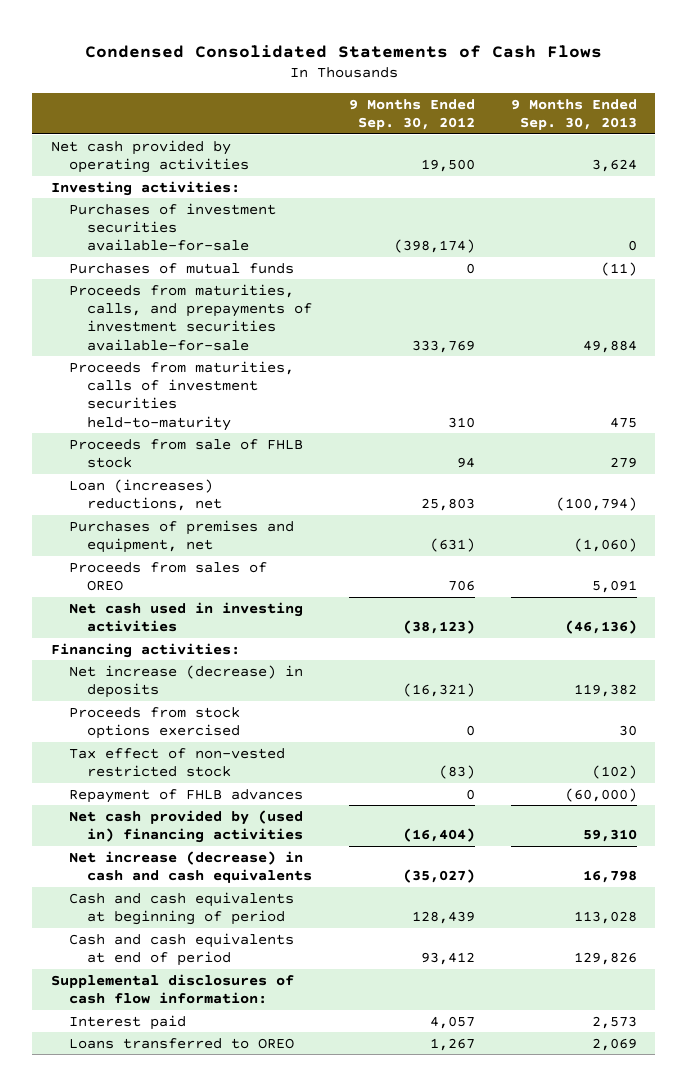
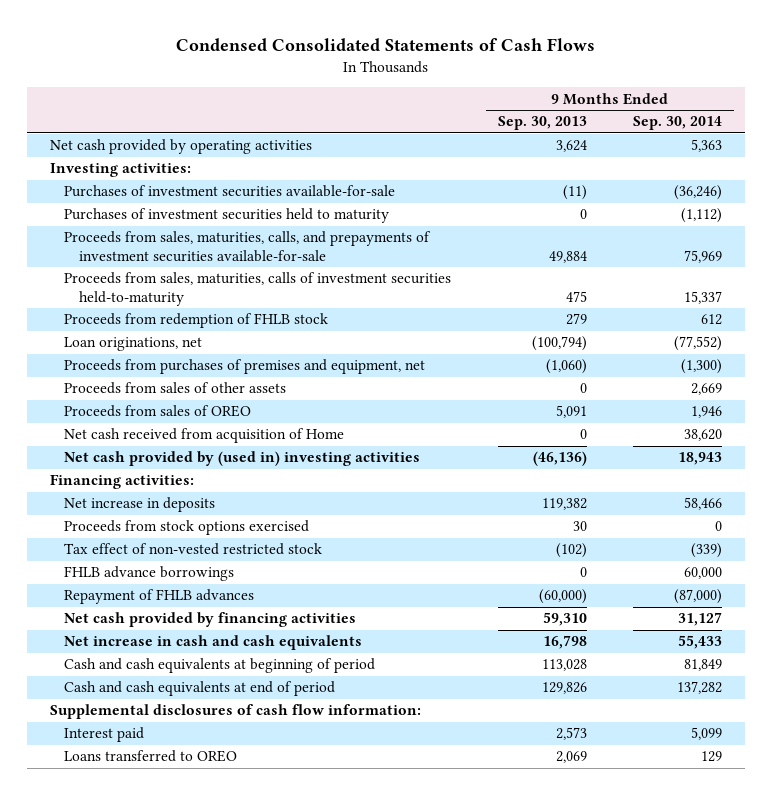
[348,98,475,130] 9 Months Ended Sep. 30, 2012 -> none
none -> [633,116,723,131] Sep. 30, 2014
[68,262,294,274] Purchases of mutual funds -> none
[627,240,637,252] 0 -> [562,185,587,201] (11)
none -> [64,208,390,224] Purchases of investment securities held to maturity
[68,283,313,351] Proceeds from maturities, calls, and prepayments of investment securities available-for-sale -> [64,231,432,262] Proceeds from sales, maturities, calls, and prepayments of investment securities available-for-sale
[68,360,294,431] Proceeds from maturities, calls of investment securities held-to-maturity -> [64,272,452,306] Proceeds from sales, maturities, calls of investment securities held-to-maturity
[68,438,303,469] Proceeds from sale of FHLB stock -> [64,313,329,329] Proceeds from redemption of FHLB stock
[68,478,223,512] Loan (increases) reductions, net -> [64,337,203,352] Loan originations, net
[68,519,294,554] Purchases of premises and equipment, net -> [64,359,426,375] Proceeds from purchases of premises and equipment, net
none -> [64,382,287,395] Proceeds from sales of other assets
none -> [64,428,345,444] Net cash received from acquisition of Home
[68,601,303,633] Net cash used in investing activities -> [64,451,421,467] Net cash provided by (used in) investing activities
[68,664,303,699] Net increase (decrease) in deposits -> [64,497,216,513] Net increase in deposits
none -> [64,566,235,582] FHLB advance borrowings
[68,809,304,844] Net cash provided by (used in) financing activities -> [64,612,357,628] Net cash provided by financing activities
[68,850,313,884] Net increase (decrease) in cash and cash equivalents -> [64,635,363,651] Net increase in cash and cash equivalents

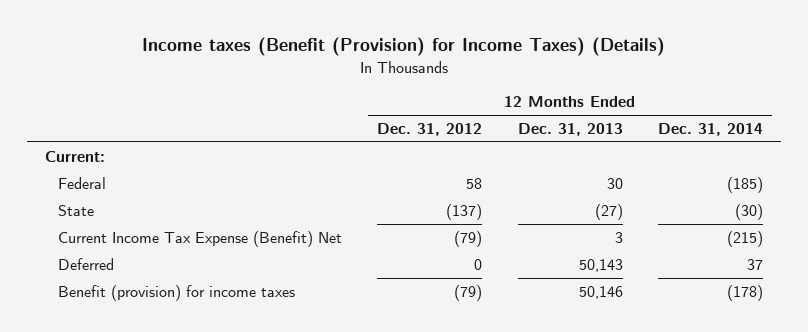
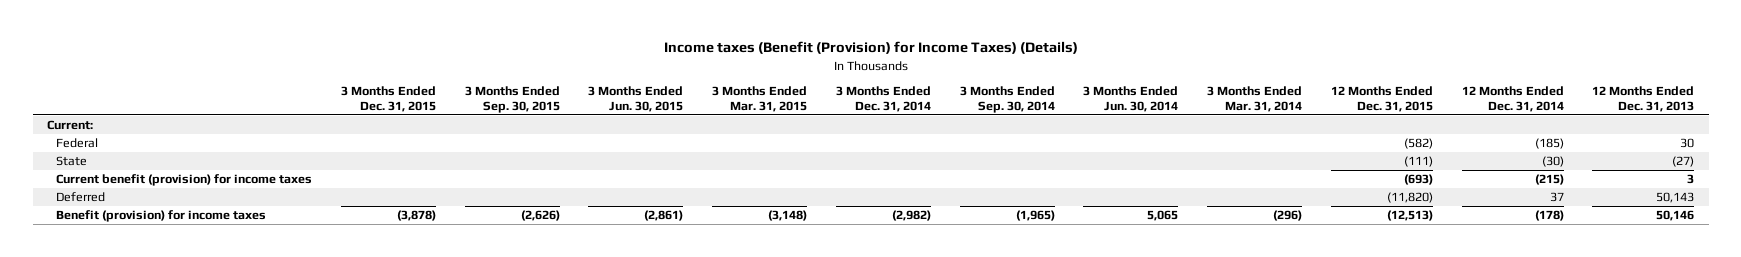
[377,123,483,137] Dec. 31, 2012 -> none
none -> [340,86,436,112] 3 Months Ended Dec. 31, 2015
none -> [464,86,560,113] 3 Months Ended Sep. 30, 2015
none -> [588,86,684,112] 3 Months Ended Jun. 30, 2015
none -> [712,86,808,112] 3 Months Ended Mar. 31, 2015
none -> [835,86,931,112] 3 Months Ended Dec. 31, 2014
none -> [959,86,1055,113] 3 Months Ended Sep. 30, 2014
none -> [1083,86,1179,112] 3 Months Ended Jun. 30, 2014
none -> [1207,86,1303,112] 3 Months Ended Mar. 31, 2014
none -> [1330,86,1433,112] 12 Months Ended Dec. 31, 2015
[57,230,342,247] Current Income Tax Expense (Benefit) Net -> [56,174,313,187] Current benefit (provision) for income taxes

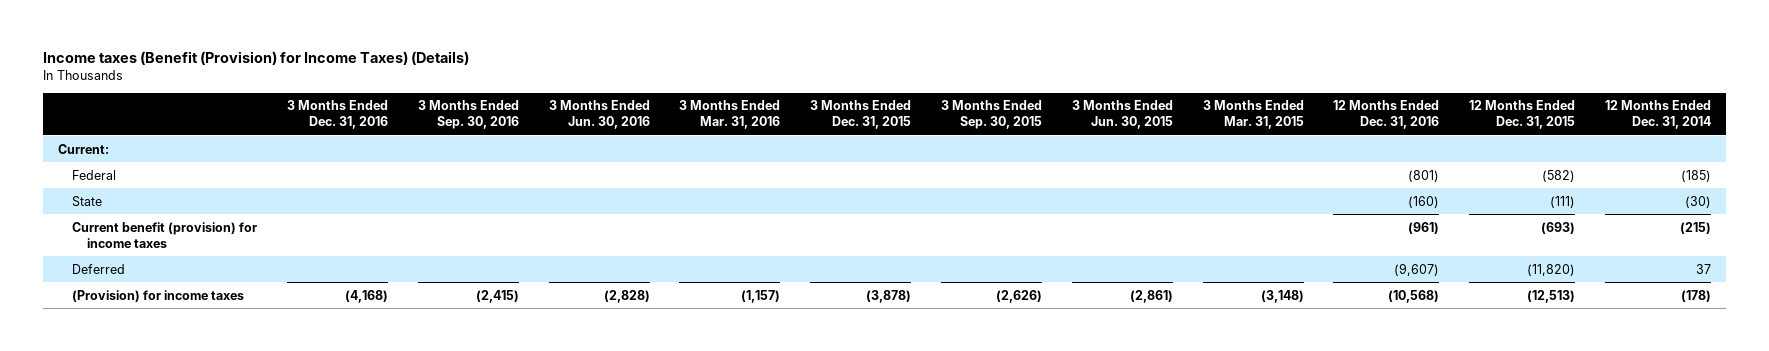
[835,86,931,112] 3 Months Ended Dec. 31, 2014 -> none
[959,86,1055,113] 3 Months Ended Sep. 30, 2014 -> none
[1083,86,1179,112] 3 Months Ended Jun. 30, 2014 -> none
[1207,86,1303,112] 3 Months Ended Mar. 31, 2014 -> none
[1592,86,1695,112] 12 Months Ended Dec. 31, 2013 -> none
none -> [287,100,389,130] 3 Months Ended Dec. 31, 2016
none -> [417,100,519,130] 3 Months Ended Sep. 30, 2016
none -> [548,100,650,130] 3 Months Ended Jun. 30, 2016
none -> [679,100,781,130] 3 Months Ended Mar. 31, 2016
none -> [1333,100,1440,130] 12 Months Ended Dec. 31, 2016
[56,210,267,223] Benefit (provision) for income taxes -> [72,289,245,302] (Provision) for income taxes

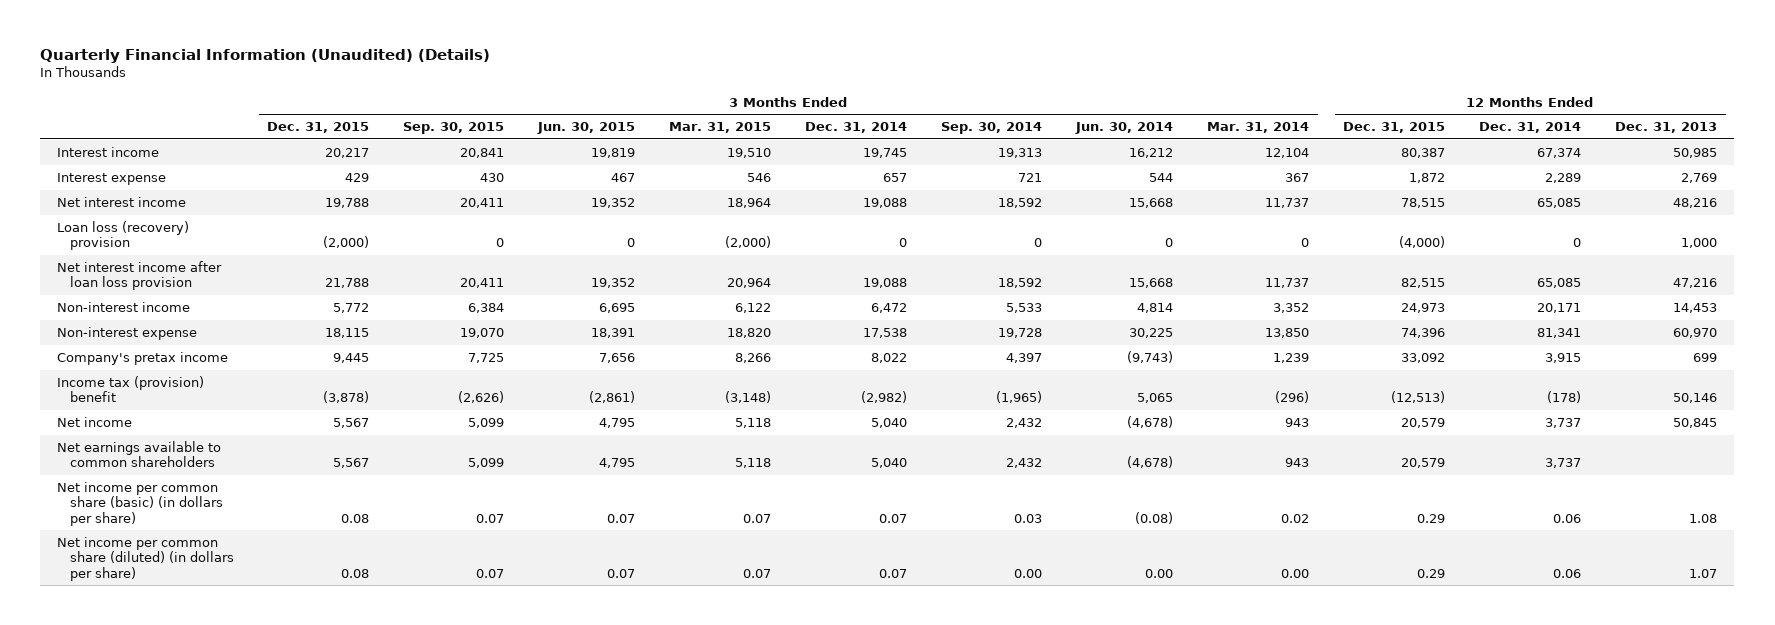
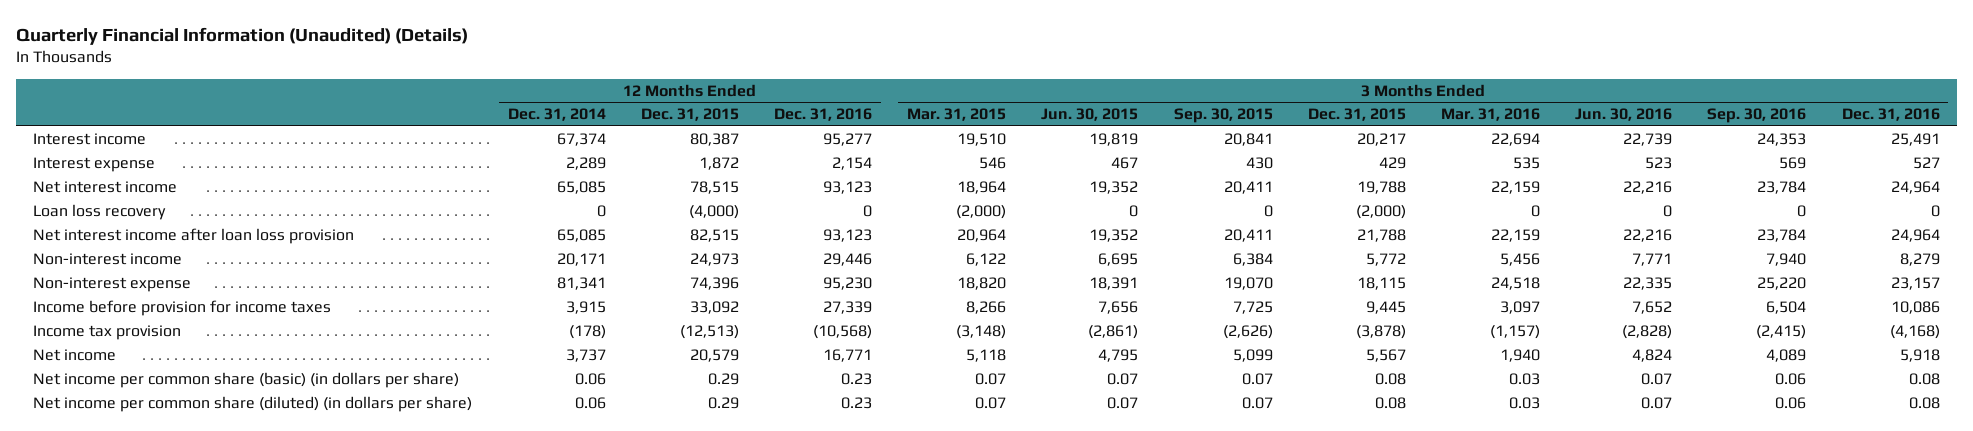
[805,122,908,134] Dec. 31, 2014 -> none
[941,122,1043,135] Sep. 30, 2014 -> none
[1075,122,1174,135] Jun. 30, 2014 -> none
[1207,122,1310,134] Mar. 31, 2014 -> none
[1615,122,1718,134] Dec. 31, 2013 -> none
none -> [773,108,872,122] Dec. 31, 2016
none -> [1441,108,1541,122] Mar. 31, 2016
none -> [1575,108,1673,122] Jun. 30, 2016
none -> [1707,108,1807,124] Sep. 30, 2016
none -> [1841,108,1940,122] Dec. 31, 2016
[57,220,190,251] Loan loss (recovery) provision -> [33,203,167,220] Loan loss recovery
[57,351,229,365] Company's pretax income -> [33,299,332,316] Income before provision for income taxes
[57,375,205,403] Income tax (provision) benefit -> [33,324,182,340] Income tax provision
[57,440,222,468] Net earnings available to common shareholders -> none

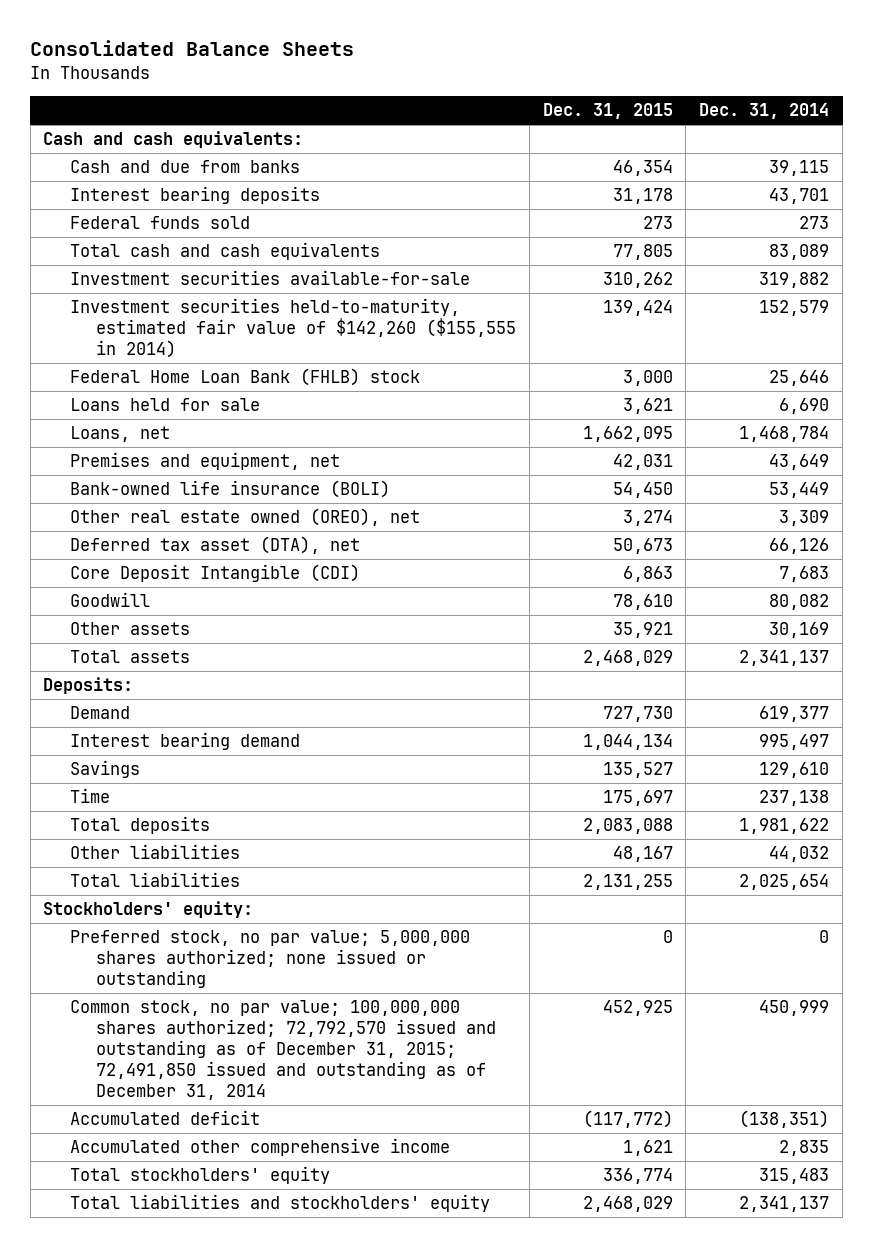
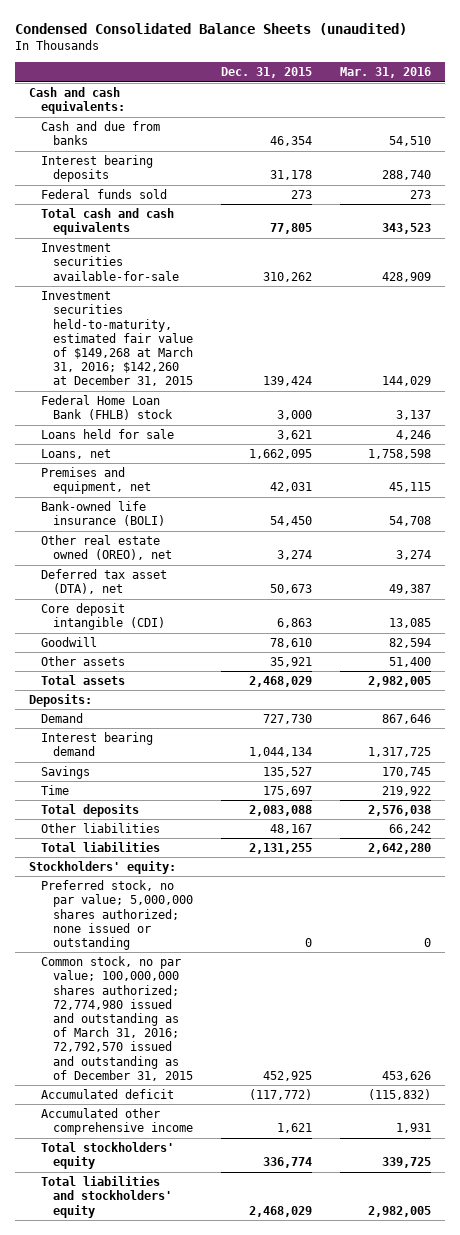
[30,40,355,57] Consolidated Balance Sheets -> [14,22,407,35] Condensed Consolidated Balance Sheets (unaudited)
[699,102,830,119] Dec. 31, 2014 -> none
none -> [340,67,432,79] Mar. 31, 2016
[69,298,516,359] Investment securities held-to-maturity, estimated fair value of $142,260 ($155,555 in 2014) -> [40,291,193,387] Investment securities held-to-maturity, estimated fair value of $149,268 at March 31, 2016; $142,260 at December 31, 2015
[69,564,360,583] Core Deposit Intangible (CDI) -> [40,603,165,631] Core deposit intangible (CDI)
[69,1000,496,1100] Common stock, no par value; 100,000,000 shares authorized; 72,792,570 issued and outstanding as of December 31, 2015; 72,491,850 issued and outstanding as of December 31, 2014 -> [40,956,193,1081] Common stock, no par value; 100,000,000 shares authorized; 72,774,980 issued and outstanding as of March 31, 2016; 72,792,570 issued and outstanding as of December 31, 2015

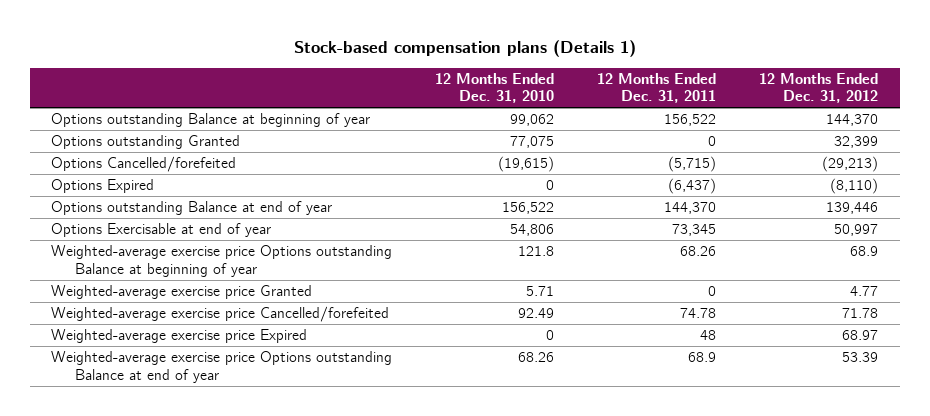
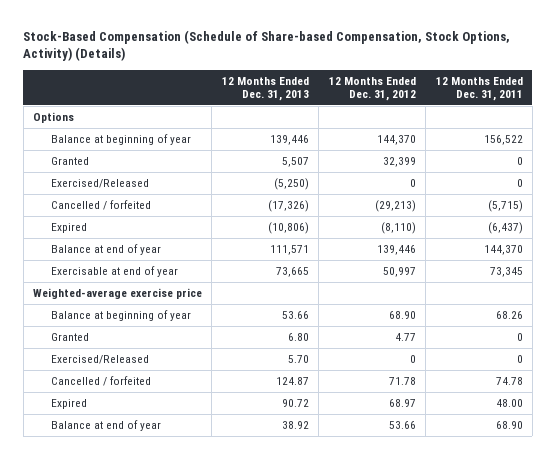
[293,40,636,58] Stock-based compensation plans (Details 1) -> [23,29,511,62] Stock-Based Compensation (Schedule of Share-based Compensation, Stock Options, Activity) (Details)
[435,73,555,104] 12 Months Ended Dec. 31, 2010 -> none
none -> [221,76,309,101] 12 Months Ended Dec. 31, 2013
none -> [32,112,74,124] Options
[51,113,371,128] Options outstanding Balance at beginning of year -> [50,134,191,146] Balance at beginning of year
[51,135,241,150] Options outstanding Granted -> [50,157,89,166] Granted
none -> [50,179,149,189] Exercised/Released
[51,156,237,173] Options Cancelled/forefeited -> [50,200,151,211] Cancelled / forfeited
[51,179,155,194] Options Expired -> [50,223,87,234] Expired
[51,201,333,216] Options outstanding Balance at end of year -> [50,244,161,256] Balance at end of year
[51,223,272,238] Options Exercisable at end of year -> [50,266,178,278] Exercisable at end of year
none -> [32,288,202,300] Weighted-average exercise price
[51,245,393,277] Weighted-average exercise price Options outstanding Balance at beginning of year -> [50,310,191,322] Balance at beginning of year
[850,246,879,257] 68.9 -> [388,311,416,320] 68.90
[51,285,313,300] Weighted-average exercise price Granted -> [50,333,89,342] Granted
none -> [50,355,149,365] Exercised/Released
[51,306,390,323] Weighted-average exercise price Cancelled/forefeited -> [50,376,151,387] Cancelled / forfeited
[51,329,308,344] Weighted-average exercise price Expired -> [50,399,87,410] Expired
[700,330,717,341] 48 -> [495,399,523,408] 48.00
[51,351,393,383] Weighted-average exercise price Options outstanding Balance at end of year -> [50,420,161,432] Balance at end of year
[688,352,717,363] 68.9 -> [495,421,523,430] 68.90
[842,352,879,363] 53.39 -> [388,421,416,430] 53.66

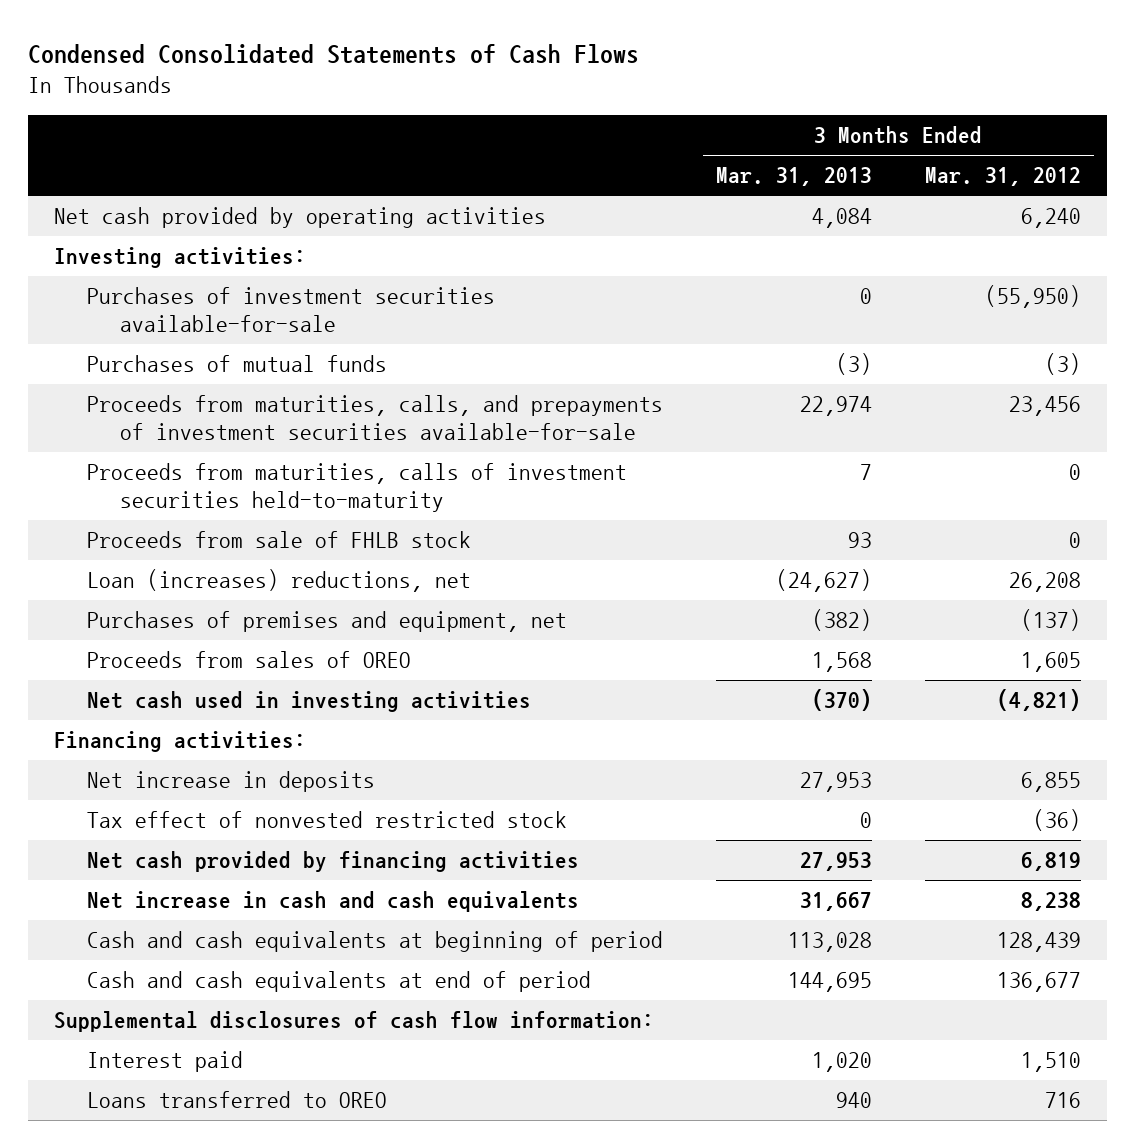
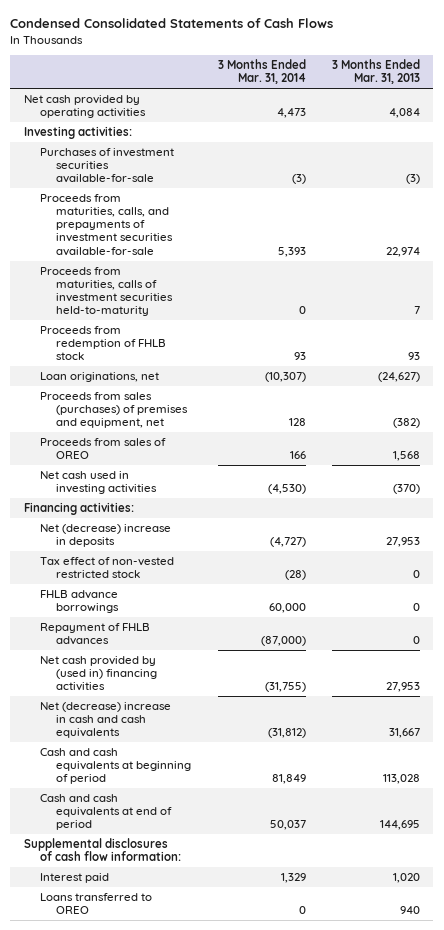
[924,167,1081,187] Mar. 31, 2012 -> none
none -> [217,59,306,85] 3 Months Ended Mar. 31, 2014
[87,355,388,373] Purchases of mutual funds -> none
[859,288,872,305] 0 -> [406,174,421,185] (3)
[87,531,472,549] Proceeds from sale of FHLB stock -> [40,326,167,361] Proceeds from redemption of FHLB stock
[87,569,472,593] Loan (increases) reductions, net -> [40,372,160,383] Loan originations, net
[87,611,568,633] Purchases of premises and equipment, net -> [40,392,189,429] Proceeds from sales (purchases) of premises and equipment, net
[87,771,376,793] Net increase in deposits -> [40,524,172,548] Net (decrease) increase in deposits
[87,811,568,829] Tax effect of nonvested restricted stock -> [40,557,175,579] Tax effect of non-vested restricted stock
none -> [40,590,120,614] FHLB advance borrowings
none -> [40,623,151,646] Repayment of FHLB advances
[87,851,580,873] Net cash provided by financing activities -> [40,656,158,692] Net cash provided by (used in) financing activities
[87,891,580,913] Net increase in cash and cash equivalents -> [40,702,172,739] Net (decrease) increase in cash and cash equivalents

